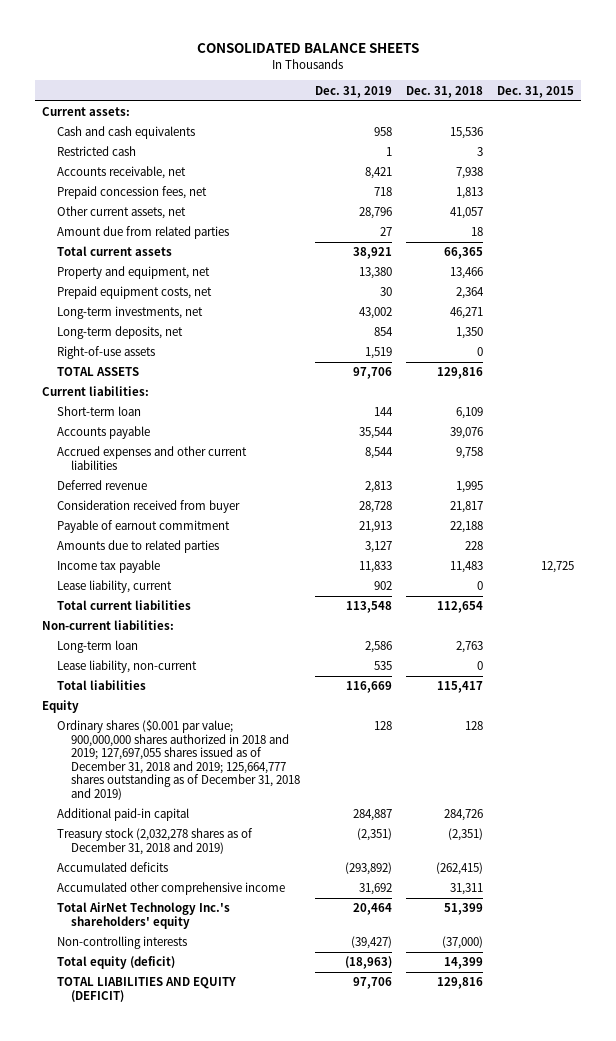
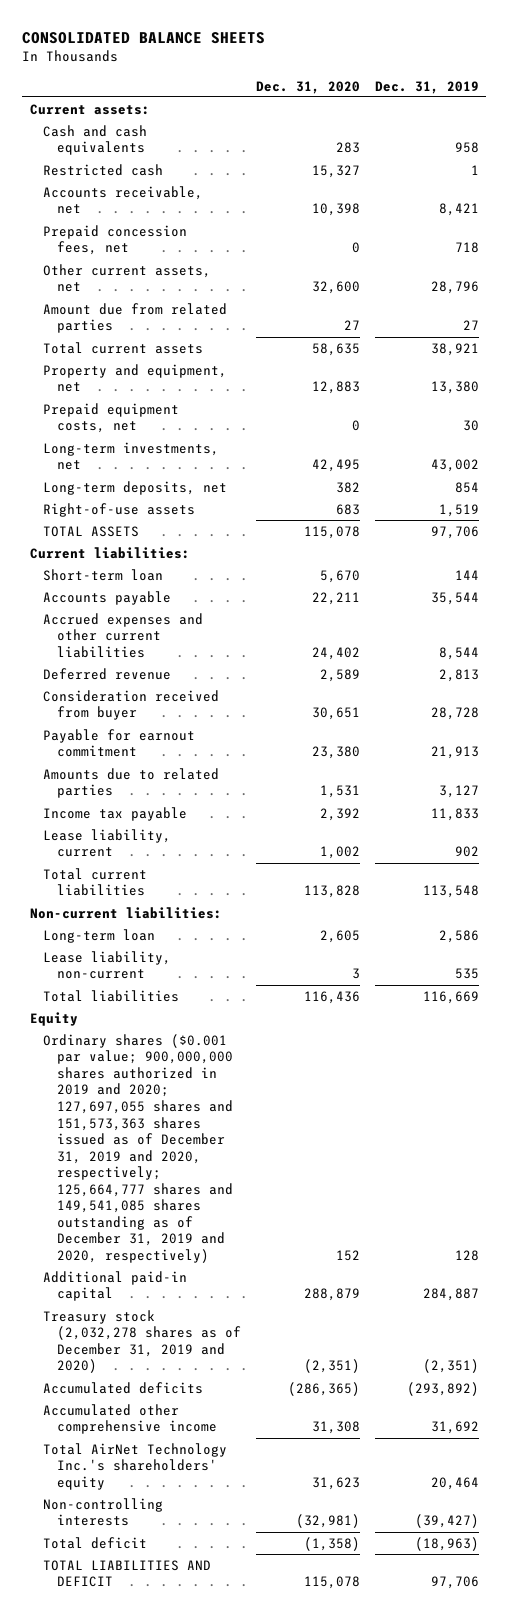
[405,85,483,98] Dec. 31, 2018 -> none
[496,85,574,98] Dec. 31, 2015 -> none
none -> [255,80,360,94] Dec. 31, 2020
[56,520,230,534] Payable of earnout commitment -> [43,728,196,758] Payable for earnout commitment
[56,720,301,800] Ordinary shares ($0.001 par value; 900,000,000 shares authorized in 2018 and 2019; 127,697,055 shares issued as of December 31, 2018 and 2019; 125,664,777 shares outstanding as of December 31, 2018 and 2019) -> [43,1033,234,1263] Ordinary shares ($0.001 par value; 900,000,000 shares authorized in 2019 and 2020; 127,697,055 shares and 151,573,363 shares issued as of December 31, 2019 and 2020, respectively; 125,664,777 shares and 149,541,085 shares outstanding as of December 31, 2019 and 2020, respectively)
[56,828,253,855] Treasury stock (2,032,278 shares as of December 31, 2018 and 2019) -> [43,1309,242,1374] Treasury stock (2,032,278 shares as of December 31, 2019 and 2020)
[56,956,175,970] Total equity (deficit) -> [43,1536,148,1549] Total deficit
[56,977,236,1002] TOTAL LIABILITIES AND EQUITY (DEFICIT) -> [43,1559,212,1588] TOTAL LIABILITIES AND DEFICIT

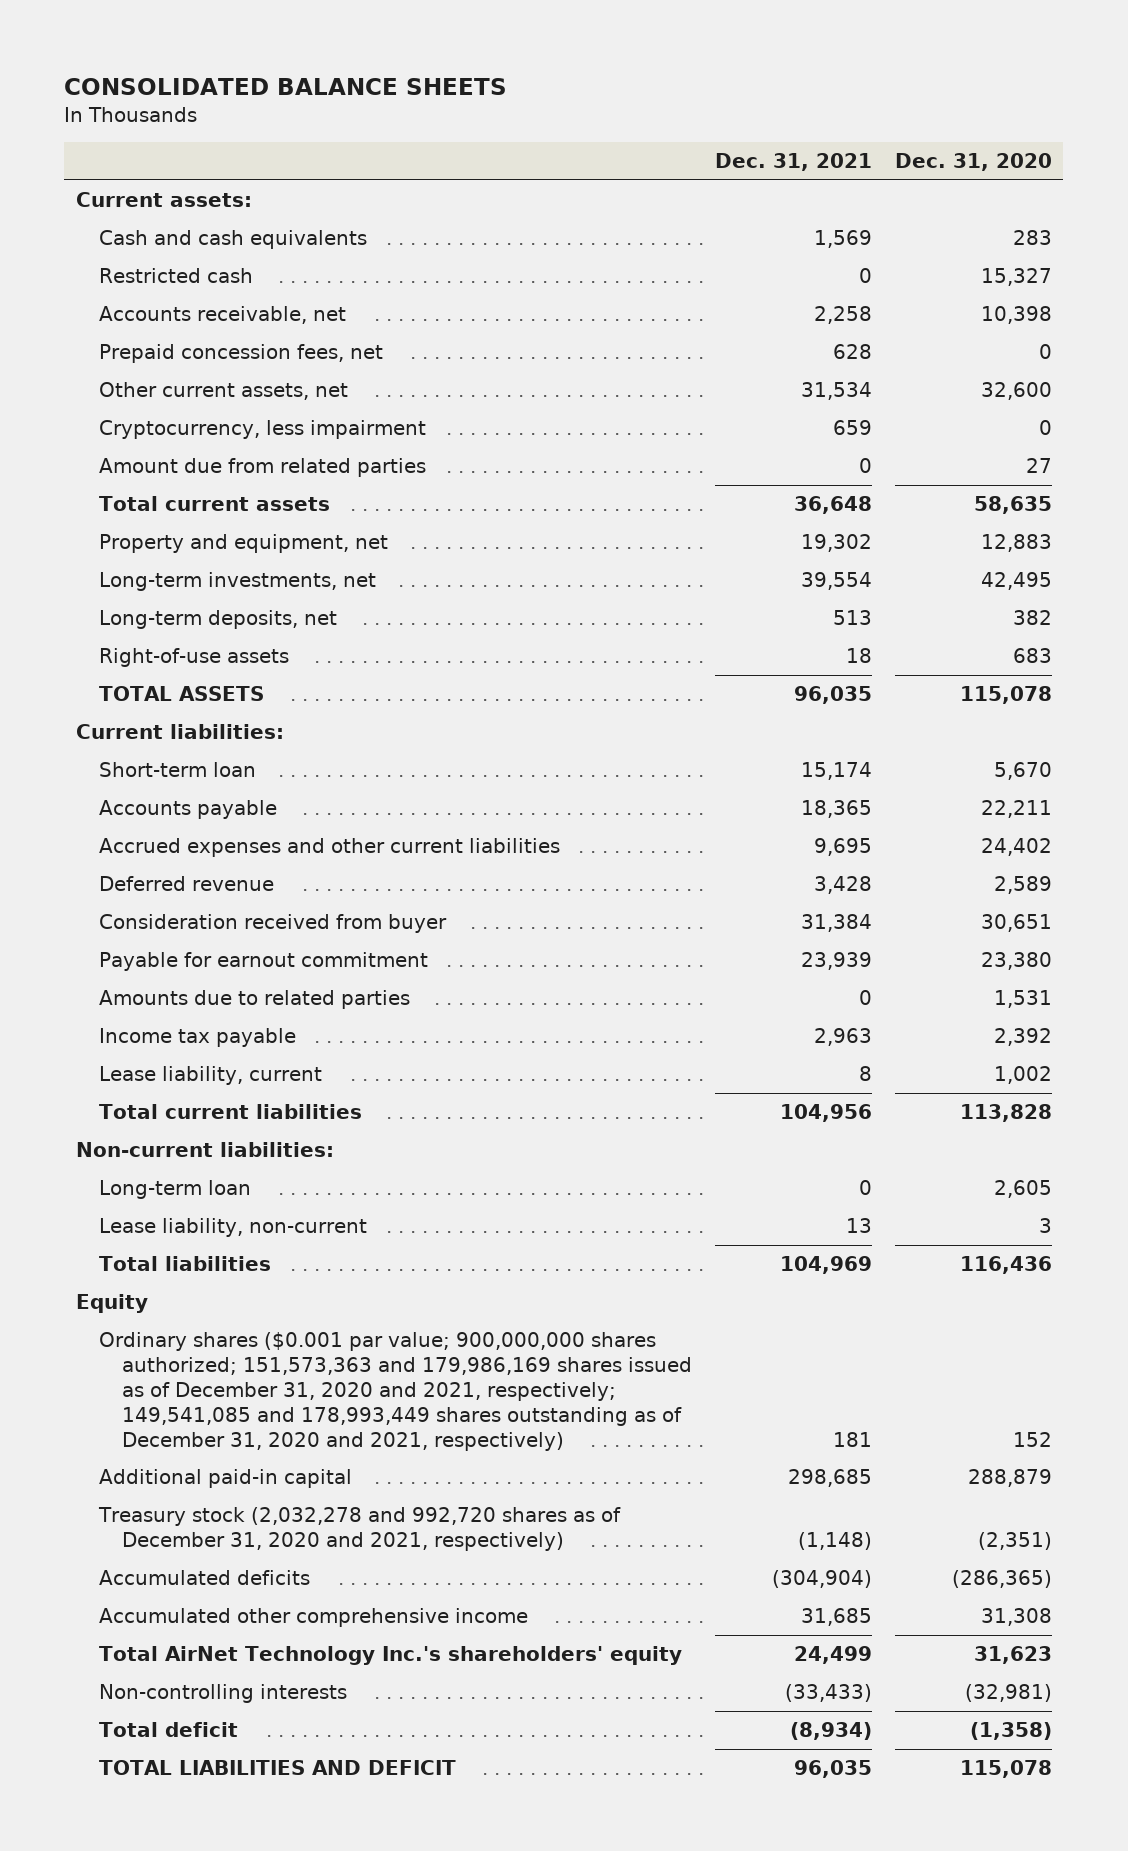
[374,80,479,94] Dec. 31, 2019 -> none
none -> [715,153,873,172] Dec. 31, 2021
none -> [98,420,426,440] Cryptocurrency, less impairment
[43,402,180,434] Prepaid equipment costs, net -> none
[43,1033,234,1263] Ordinary shares ($0.001 par value; 900,000,000 shares authorized in 2019 and 2020; 127,697,055 shares and 151,573,363 shares issued as of December 31, 2019 and 2020, respectively; 125,664,777 shares and 149,541,085 shares outstanding as of December 31, 2019 and 2020, respectively) -> [98,1332,693,1451] Ordinary shares ($0.001 par value; 900,000,000 shares authorized; 151,573,363 and 179,986,169 shares issued as of December 31, 2020 and 2021, respectively; 149,541,085 and 178,993,449 shares outstanding as of December 31, 2020 and 2021, respectively)
[43,1309,242,1374] Treasury stock (2,032,278 shares as of December 31, 2019 and 2020) -> [97,1507,621,1552] Treasury stock (2,032,278 and 992,720 shares as of December 31, 2020 and 2021, respectively)

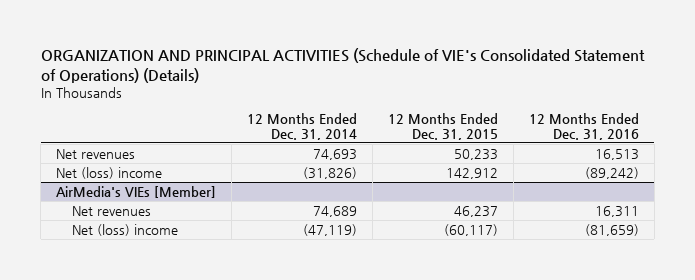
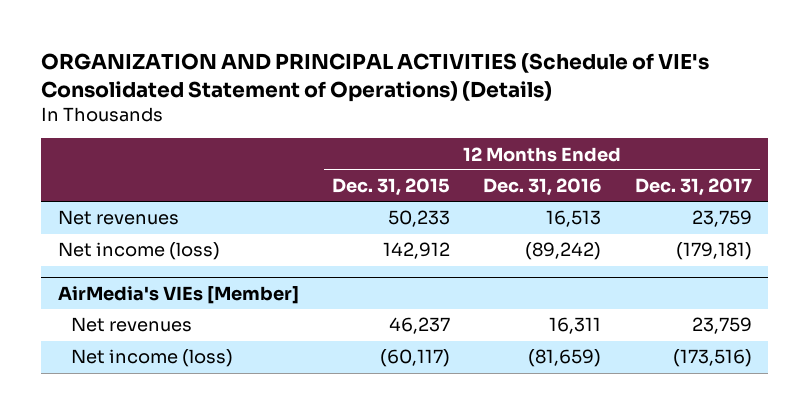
[247,113,358,140] 12 Months Ended Dec. 31, 2014 -> none
none -> [634,178,752,197] Dec. 31, 2017
[56,166,163,179] Net (loss) income -> [58,242,221,261] Net income (loss)
[71,223,178,236] Net (loss) income -> [70,349,233,368] Net income (loss)

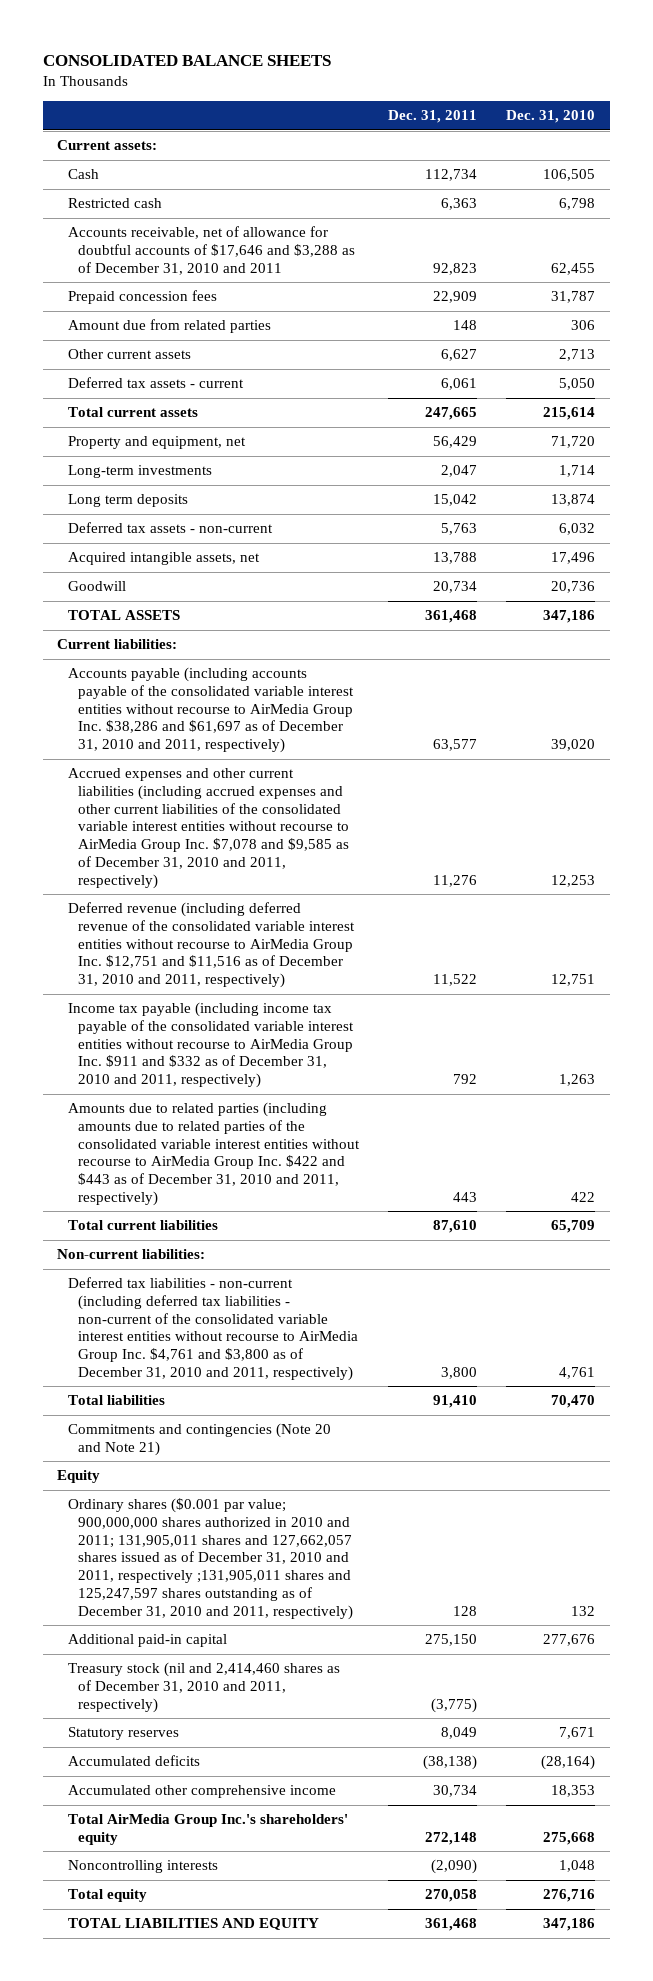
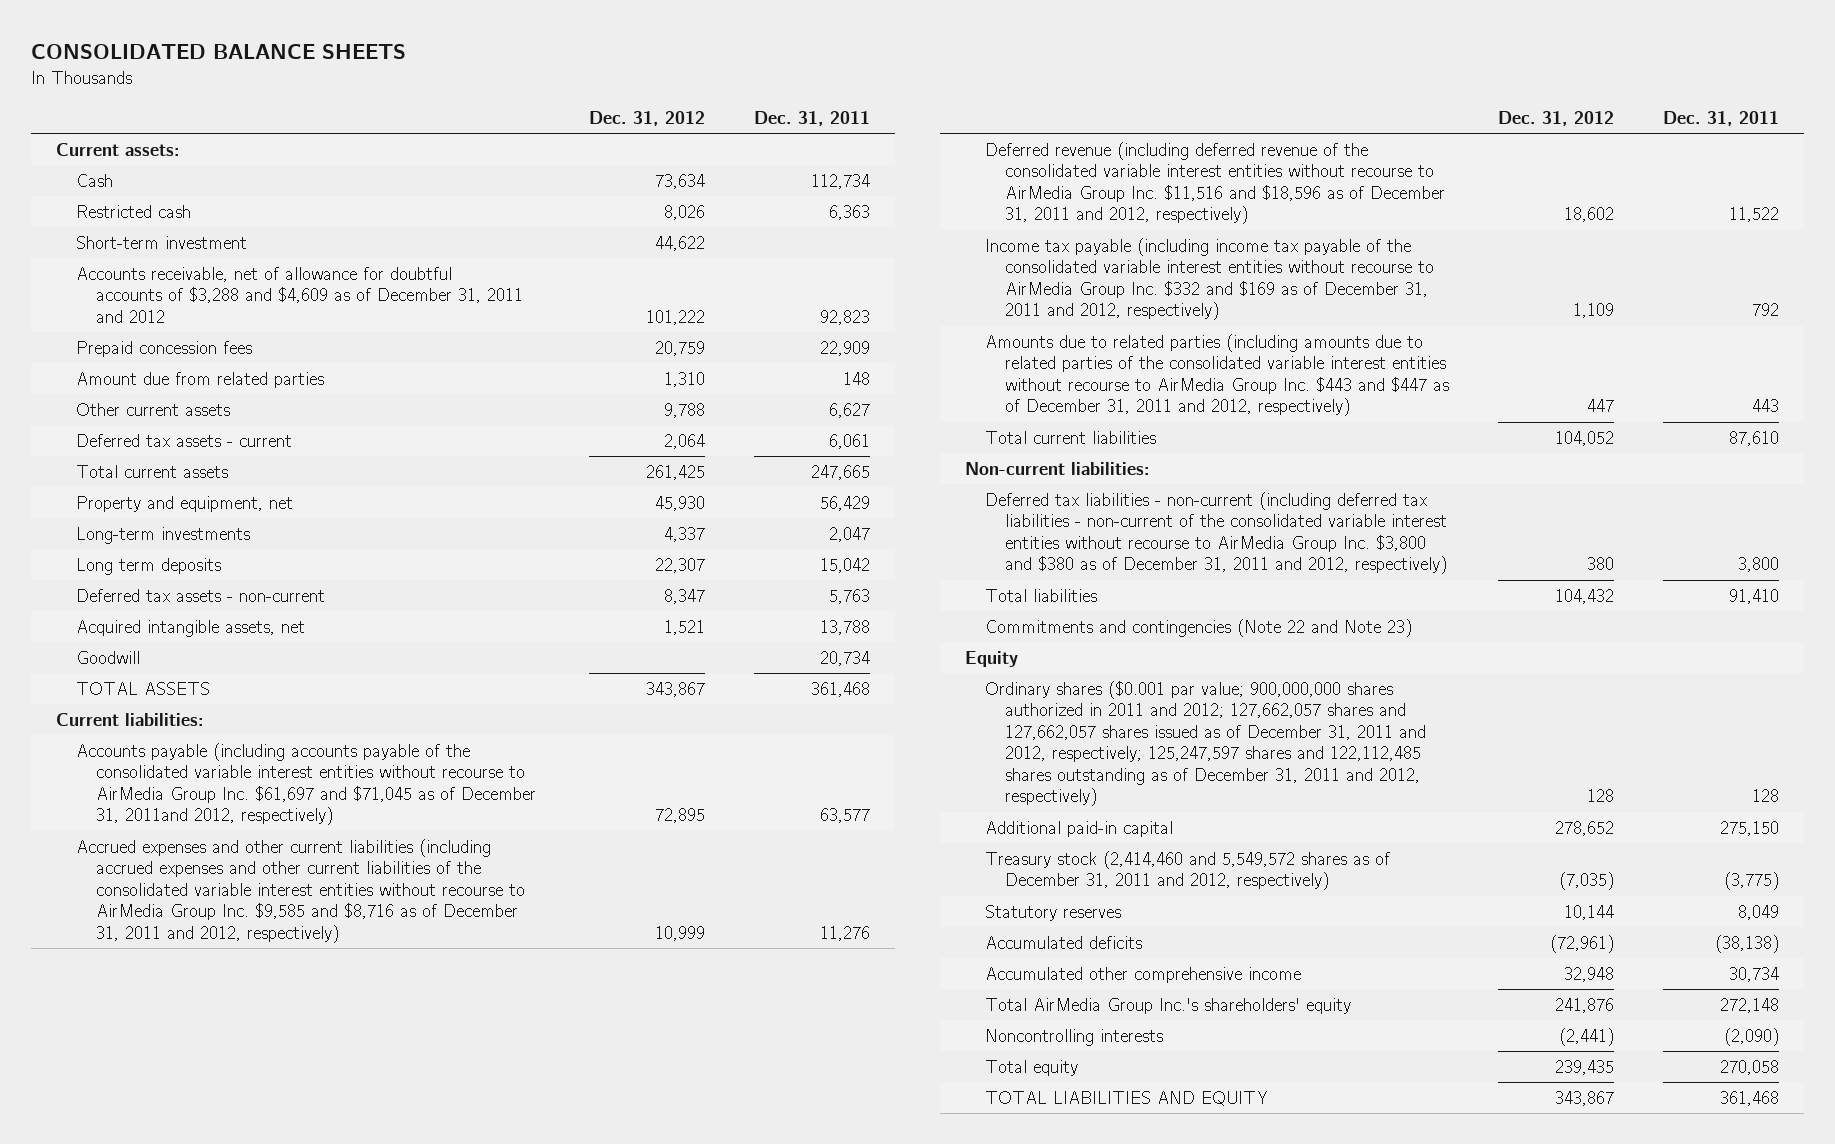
[506,110,596,124] Dec. 31, 2010 -> none
none -> [589,110,706,126] Dec. 31, 2012
none -> [75,235,247,249] Short-term investment
[67,226,356,275] Accounts receivable, net of allowance for doubtful accounts of $17,646 and $3,288 as of December 31, 2010 and 2011 -> [75,266,523,323] Accounts receivable, net of allowance for doubtful accounts of $3,288 and $4,609 as of December 31, 2011 and 2012
[67,667,355,754] Accounts payable (including accounts payable of the consolidated variable interest entities without recourse to AirMedia Group Inc. $38,286 and $61,697 as of December 31, 2010 and 2011, respectively) -> [75,742,536,826] Accounts payable (including accounts payable of the consolidated variable interest entities without recourse to AirMedia Group Inc. $61,697 and $71,045 as of December 31, 2011and 2012, respectively)
[67,768,350,889] Accrued expenses and other current liabilities (including accrued expenses and other current liabilities of the consolidated variable interest entities without recourse to AirMedia Group Inc. $7,078 and $9,585 as of December 31, 2010 and 2011, respectively) -> [75,838,525,943] Accrued expenses and other current liabilities (including accrued expenses and other current liabilities of the consolidated variable interest entities without recourse to AirMedia Group Inc. $9,585 and $8,716 as of December 31, 2011 and 2012, respectively)
[67,902,356,989] Deferred revenue (including deferred revenue of the consolidated variable interest entities without recourse to AirMedia Group Inc. $12,751 and $11,516 as of December 31, 2010 and 2011, respectively) -> [984,141,1445,225] Deferred revenue (including deferred revenue of the consolidated variable interest entities without recourse to AirMedia Group Inc. $11,516 and $18,596 as of December 31, 2011 and 2012, respectively)
[67,1002,355,1089] Income tax payable (including income tax payable of the consolidated variable interest entities without recourse to AirMedia Group Inc. $911 and $332 as of December 31, 2010 and 2011, respectively) -> [984,237,1434,321] Income tax payable (including income tax payable of the consolidated variable interest entities without recourse to AirMedia Group Inc. $332 and $169 as of December 31, 2011 and 2012, respectively)
[67,1102,361,1206] Amounts due to related parties (including amounts due to related parties of the consolidated variable interest entities without recourse to AirMedia Group Inc. $422 and $443 as of December 31, 2010 and 2011, respectively) -> [984,333,1449,417] Amounts due to related parties (including amounts due to related parties of the consolidated variable interest entities without recourse to AirMedia Group Inc. $443 and $447 as of December 31, 2011 and 2012, respectively)
[67,1277,359,1381] Deferred tax liabilities - non-current (including deferred tax liabilities - non-current of the consolidated variable interest entities without recourse to AirMedia Group Inc. $4,761 and $3,800 as of December 31, 2010 and 2011, respectively) -> [984,491,1447,575] Deferred tax liabilities - non-current (including deferred tax liabilities - non-current of the consolidated variable interest entities without recourse to AirMedia Group Inc. $3,800 and $380 as of December 31, 2011 and 2012, respectively)
[67,1423,331,1456] Commitments and contingencies (Note 20 and Note 21) -> [984,618,1412,637] Commitments and contingencies (Note 22 and Note 23)
[67,1498,354,1620] Ordinary shares ($0.001 par value; 900,000,000 shares authorized in 2010 and 2011; 131,905,011 shares and 127,662,057 shares issued as of December 31, 2010 and 2011, respectively ;131,905,011 shares and 125,247,597 shares outstanding as of December 31, 2010 and 2011, respectively) -> [984,680,1426,807] Ordinary shares ($0.001 par value; 900,000,000 shares authorized in 2011 and 2012; 127,662,057 shares and 127,662,057 shares issued as of December 31, 2011 and 2012, respectively; 125,247,597 shares and 122,112,485 shares outstanding as of December 31, 2011 and 2012, respectively)
[67,1662,340,1713] Treasury stock (nil and 2,414,460 shares as of December 31, 2010 and 2011, respectively) -> [984,850,1390,891] Treasury stock (2,414,460 and 5,549,572 shares as of December 31, 2011 and 2012, respectively)

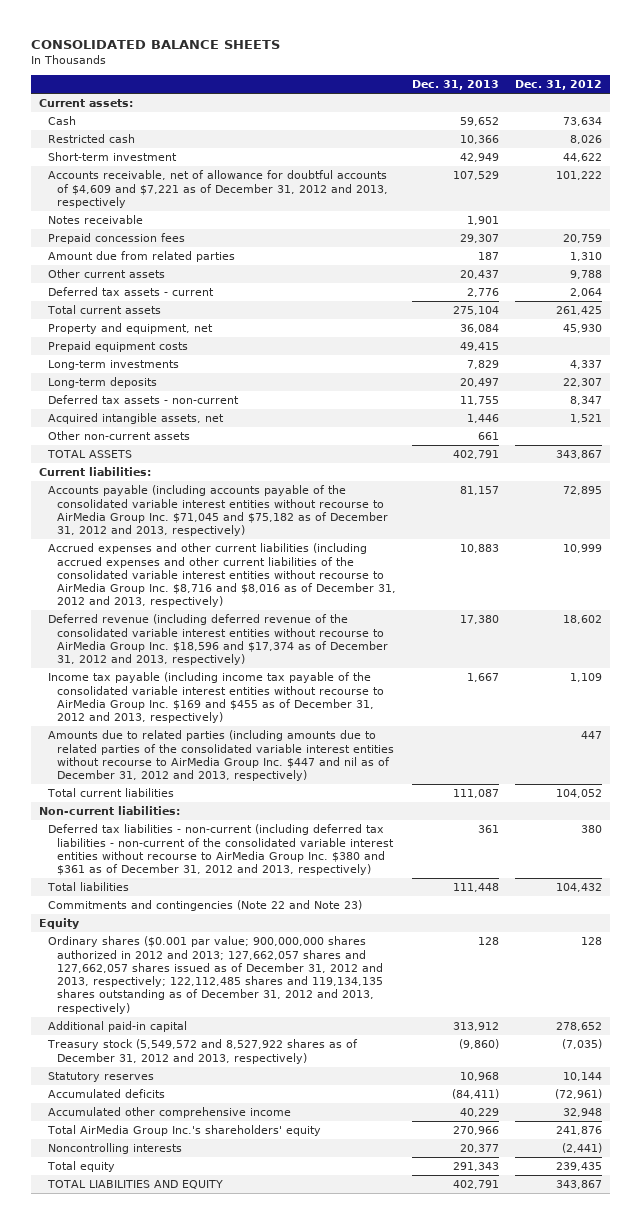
[754,110,871,126] Dec. 31, 2011 -> none
none -> [411,80,499,91] Dec. 31, 2013
[75,266,523,323] Accounts receivable, net of allowance for doubtful accounts of $3,288 and $4,609 as of December 31, 2011 and 2012 -> [47,170,388,208] Accounts receivable, net of allowance for doubtful accounts of $4,609 and $7,221 as of December 31, 2012 and 2013, respectively
none -> [47,215,143,225] Notes receivable
none -> [47,341,188,353] Prepaid equipment costs
[75,557,221,575] Long term deposits -> [47,377,157,389] Long-term deposits
[75,650,140,664] Goodwill -> none
none -> [47,431,190,441] Other non-current assets
[75,742,536,826] Accounts payable (including accounts payable of the consolidated variable interest entities without recourse to AirMedia Group Inc. $61,697 and $71,045 as of December 31, 2011and 2012, respectively) -> [47,485,388,537] Accounts payable (including accounts payable of the consolidated variable interest entities without recourse to AirMedia Group Inc. $71,045 and $75,182 as of December 31, 2012 and 2013, respectively)
[75,838,525,943] Accrued expenses and other current liabilities (including accrued expenses and other current liabilities of the consolidated variable interest entities without recourse to AirMedia Group Inc. $9,585 and $8,716 as of December 31, 2011 and 2012, respectively) -> [47,543,396,608] Accrued expenses and other current liabilities (including accrued expenses and other current liabilities of the consolidated variable interest entities without recourse to AirMedia Group Inc. $8,716 and $8,016 as of December 31, 2012 and 2013, respectively)
[984,141,1445,225] Deferred revenue (including deferred revenue of the consolidated variable interest entities without recourse to AirMedia Group Inc. $11,516 and $18,596 as of December 31, 2011 and 2012, respectively) -> [47,614,388,666] Deferred revenue (including deferred revenue of the consolidated variable interest entities without recourse to AirMedia Group Inc. $18,596 and $17,374 as of December 31, 2012 and 2013, respectively)
[984,237,1434,321] Income tax payable (including income tax payable of the consolidated variable interest entities without recourse to AirMedia Group Inc. $332 and $169 as of December 31, 2011 and 2012, respectively) -> [47,672,384,724] Income tax payable (including income tax payable of the consolidated variable interest entities without recourse to AirMedia Group Inc. $169 and $455 as of December 31, 2012 and 2013, respectively)
[984,333,1449,417] Amounts due to related parties (including amounts due to related parties of the consolidated variable interest entities without recourse to AirMedia Group Inc. $443 and $447 as of December 31, 2011 and 2012, respectively) -> [47,730,394,782] Amounts due to related parties (including amounts due to related parties of the consolidated variable interest entities without recourse to AirMedia Group Inc. $447 and nil as of December 31, 2012 and 2013, respectively)
[984,491,1447,575] Deferred tax liabilities - non-current (including deferred tax liabilities - non-current of the consolidated variable interest entities without recourse to AirMedia Group Inc. $3,800 and $380 as of December 31, 2011 and 2012, respectively) -> [47,824,394,876] Deferred tax liabilities - non-current (including deferred tax liabilities - non-current of the consolidated variable interest entities without recourse to AirMedia Group Inc. $380 and $361 as of December 31, 2012 and 2013, respectively)
[984,680,1426,807] Ordinary shares ($0.001 par value; 900,000,000 shares authorized in 2011 and 2012; 127,662,057 shares and 127,662,057 shares issued as of December 31, 2011 and 2012, respectively; 125,247,597 shares and 122,112,485 shares outstanding as of December 31, 2011 and 2012, respectively) -> [47,936,383,1014] Ordinary shares ($0.001 par value; 900,000,000 shares authorized in 2012 and 2013; 127,662,057 shares and 127,662,057 shares issued as of December 31, 2012 and 2013, respectively; 122,112,485 shares and 119,134,135 shares outstanding as of December 31, 2012 and 2013, respectively)
[984,850,1390,891] Treasury stock (2,414,460 and 5,549,572 shares as of December 31, 2011 and 2012, respectively) -> [46,1039,358,1064] Treasury stock (5,549,572 and 8,527,922 shares as of December 31, 2012 and 2013, respectively)

